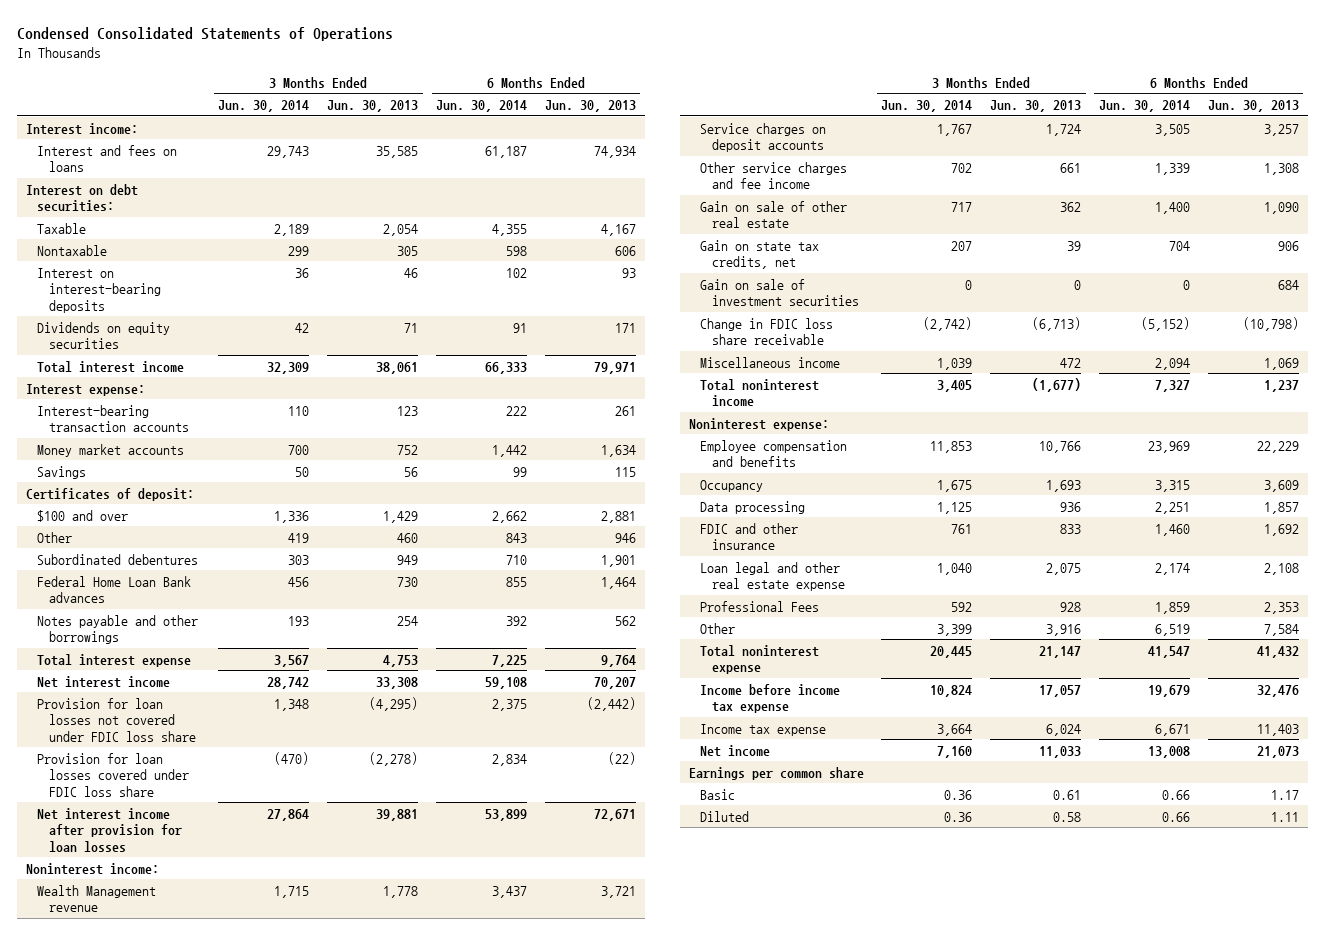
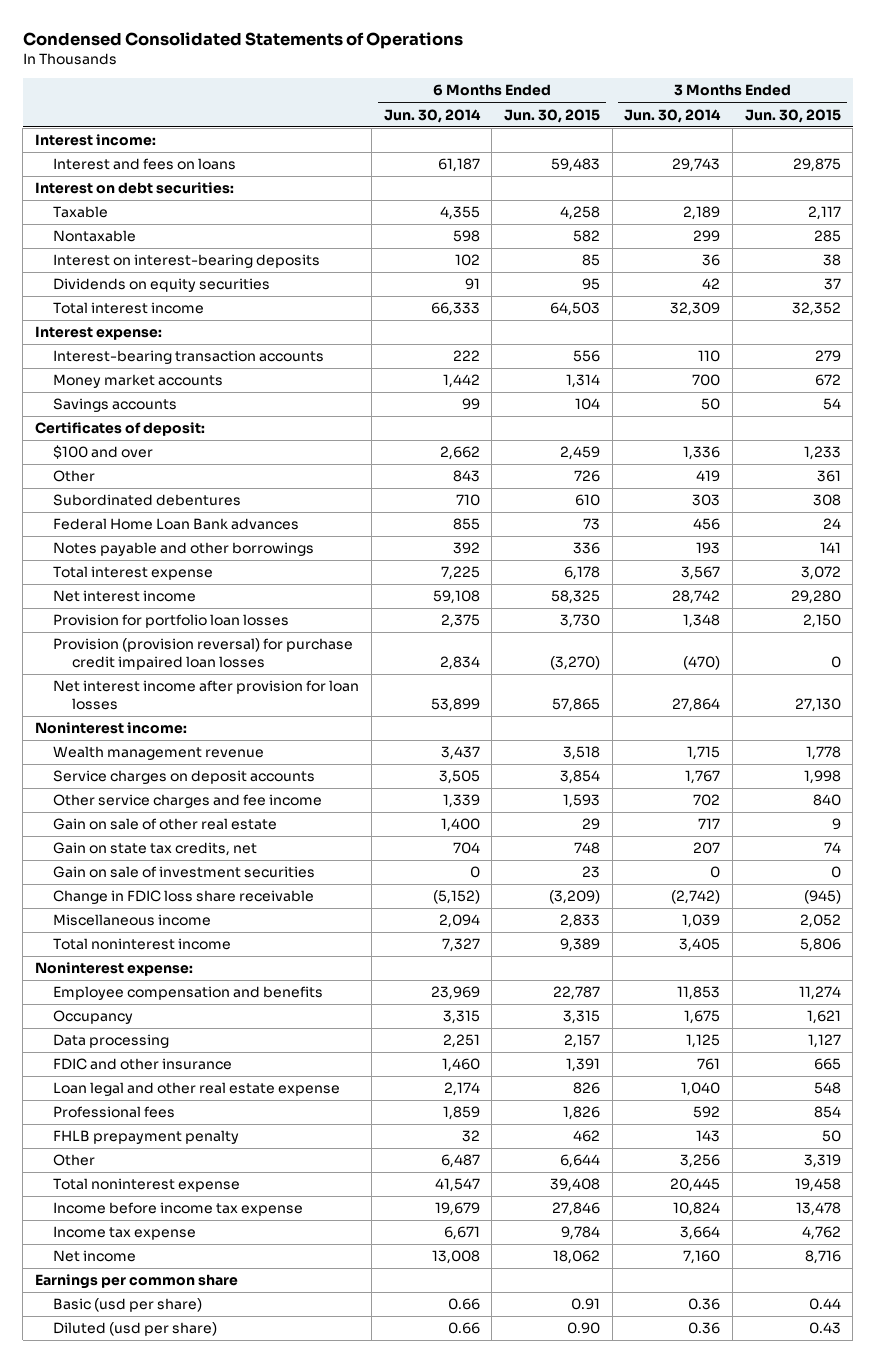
[327,99,419,112] Jun. 30, 2013 -> none
[544,99,636,112] Jun. 30, 2013 -> none
none -> [504,108,601,123] Jun. 30, 2015
none -> [744,108,841,123] Jun. 30, 2015
[37,465,87,479] Savings -> [53,398,178,413] Savings accounts
[37,697,196,742] Provision for loan losses not covered under FDIC loss share -> [53,614,290,629] Provision for portfolio loan losses
[37,752,189,797] Provision for loan losses covered under FDIC loss share -> [53,638,354,671] Provision (provision reversal) for purchase credit impaired loan losses
[37,884,157,913] Wealth Management revenue -> [53,746,265,761] Wealth management revenue
[700,600,820,612] Professional Fees -> [53,1106,176,1119] Professional fees
none -> [53,1130,240,1145] FHLB prepayment penalty
[937,623,973,636] 3,399 -> [680,1154,721,1169] 3,256
[1154,623,1190,636] 6,519 -> [440,1154,480,1169] 6,487
[700,788,736,800] Basic -> [53,1298,203,1313] Basic (usd per share)
[700,810,750,822] Diluted -> [53,1322,218,1337] Diluted (usd per share)

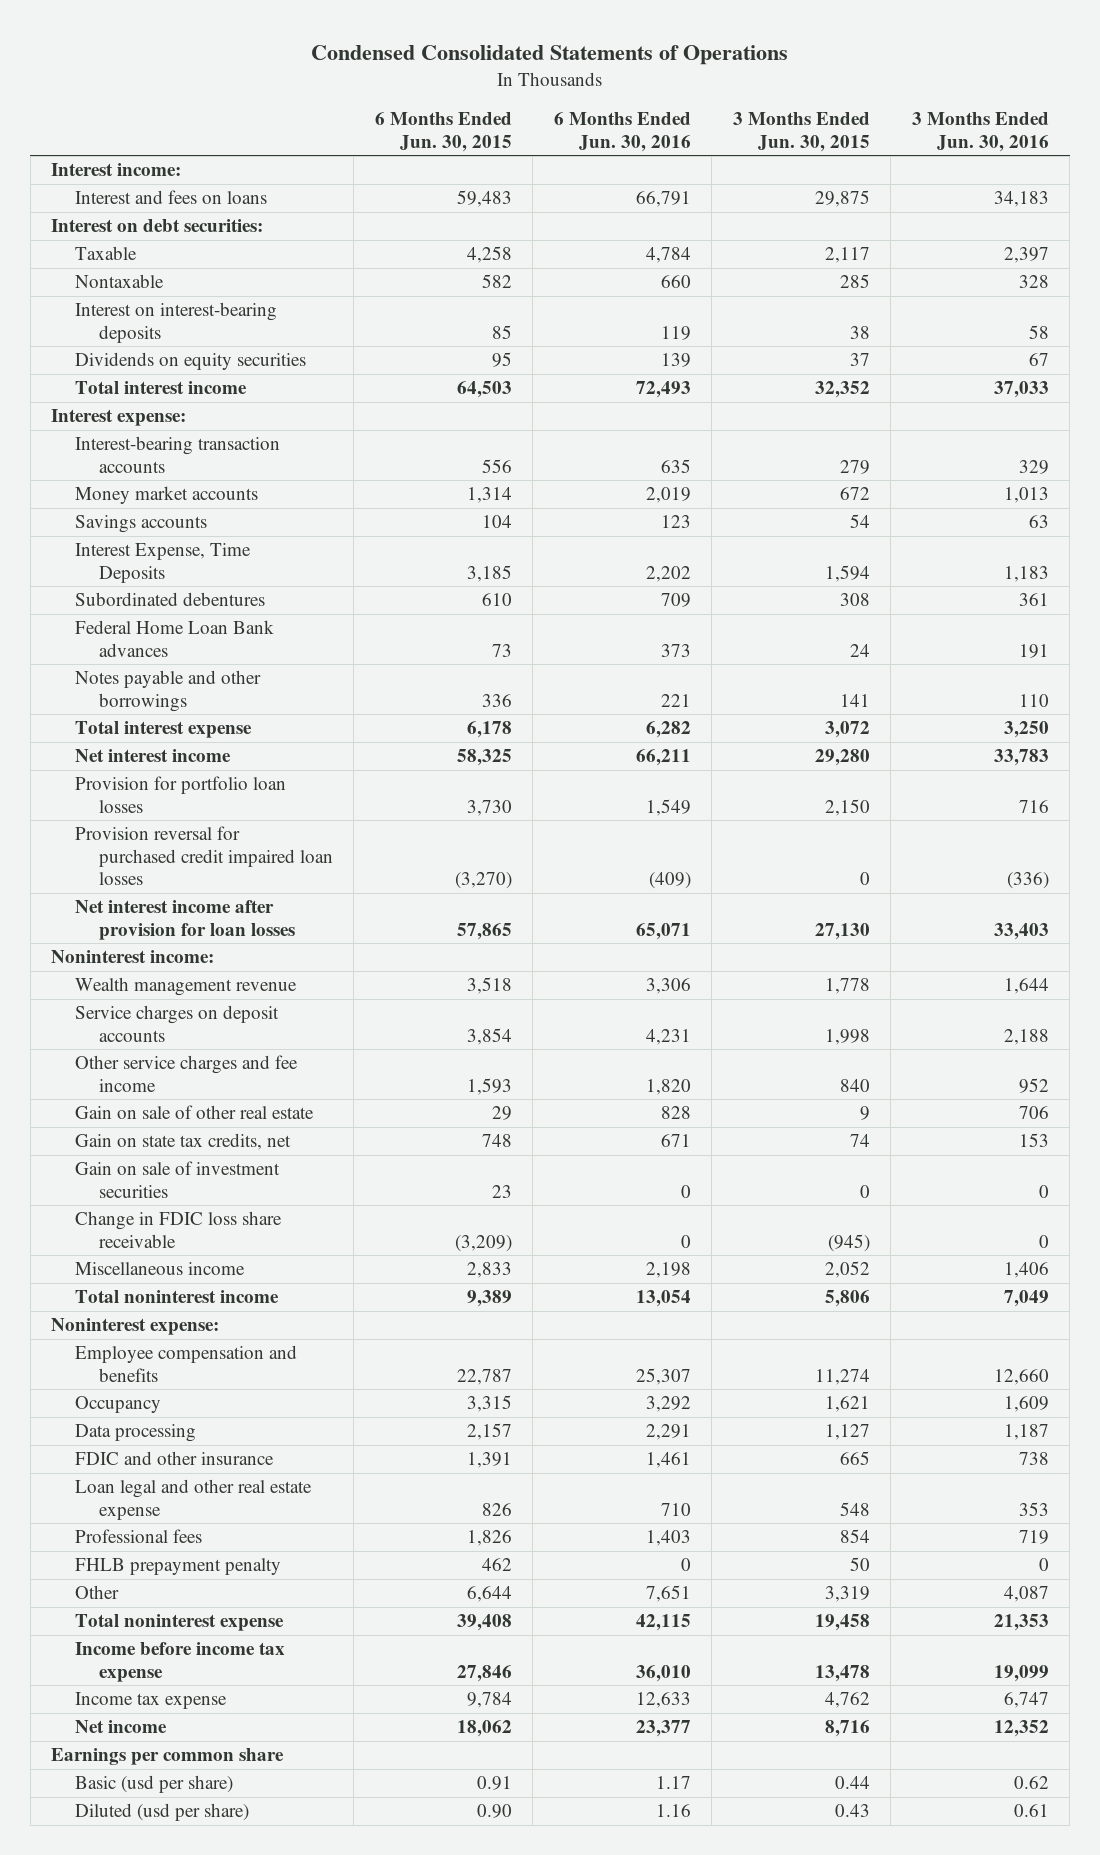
[383,108,481,123] Jun. 30, 2014 -> none
[624,108,722,123] Jun. 30, 2014 -> none
none -> [553,111,691,152] 6 Months Ended Jun. 30, 2016
none -> [911,111,1049,152] 3 Months Ended Jun. 30, 2016
[34,422,205,437] Certificates of deposit: -> none
[53,445,154,460] $100 and over -> none
[53,470,96,483] Other -> none
none -> [75,543,252,583] Interest Expense, Time Deposits
[53,638,354,671] Provision (provision reversal) for purchase credit impaired loan losses -> [75,826,333,886] Provision reversal for purchased credit impaired loan losses

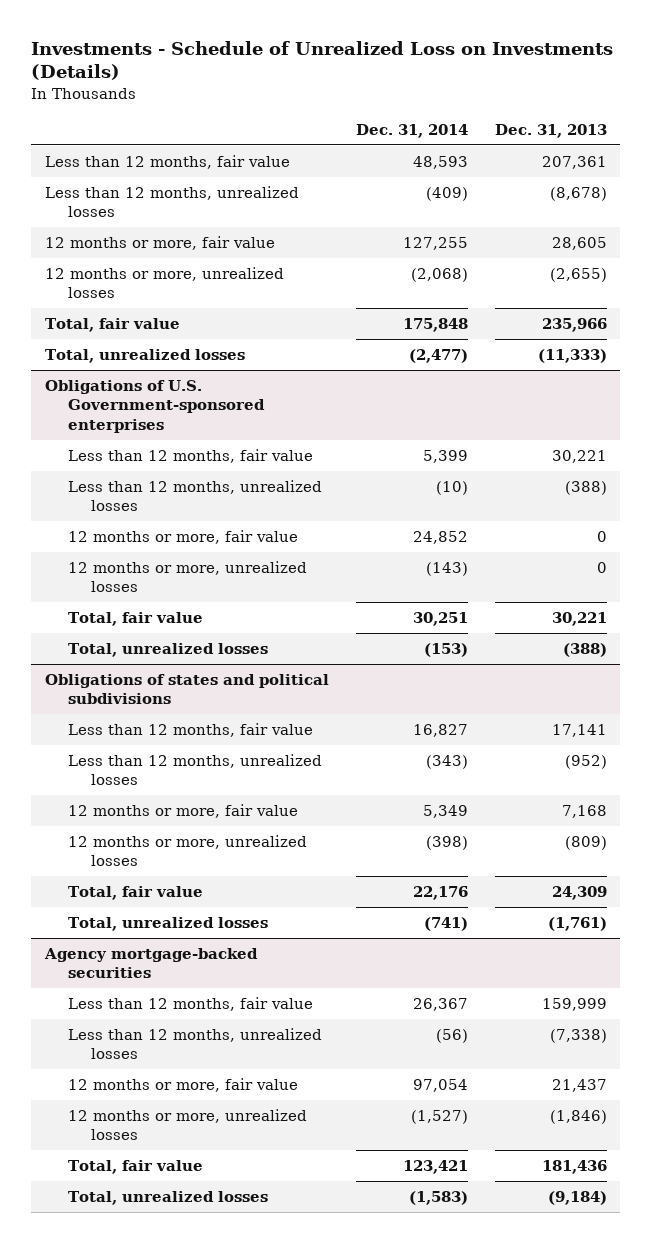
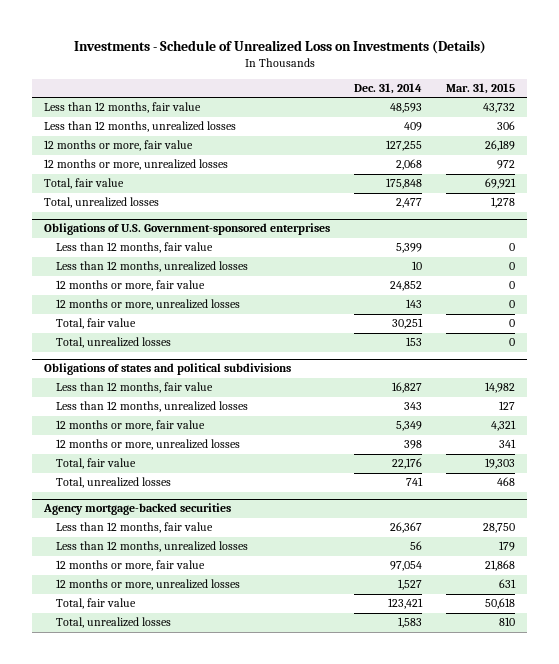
[494,123,607,138] Dec. 31, 2013 -> none
none -> [446,82,516,94] Mar. 31, 2015
[425,186,468,201] (409) -> [404,122,423,132] 409
[410,267,468,282] (2,068) -> [396,159,423,171] 2,068
[408,348,468,363] (2,477) -> [396,198,423,209] 2,477
[435,480,468,495] (10) -> [412,261,423,271] 10
[425,561,468,576] (143) -> [406,299,423,309] 143
[423,642,468,657] (153) -> [406,337,423,347] 153
[425,754,468,769] (343) -> [404,402,423,411] 343
[425,835,468,850] (398) -> [404,440,423,450] 398
[423,916,468,931] (741) -> [406,477,424,487] 741
[435,1028,468,1043] (56) -> [410,541,423,551] 56
[410,1109,468,1124] (1,527) -> [398,579,423,591] 1,527
[408,1190,468,1205] (1,583) -> [398,617,423,629] 1,583

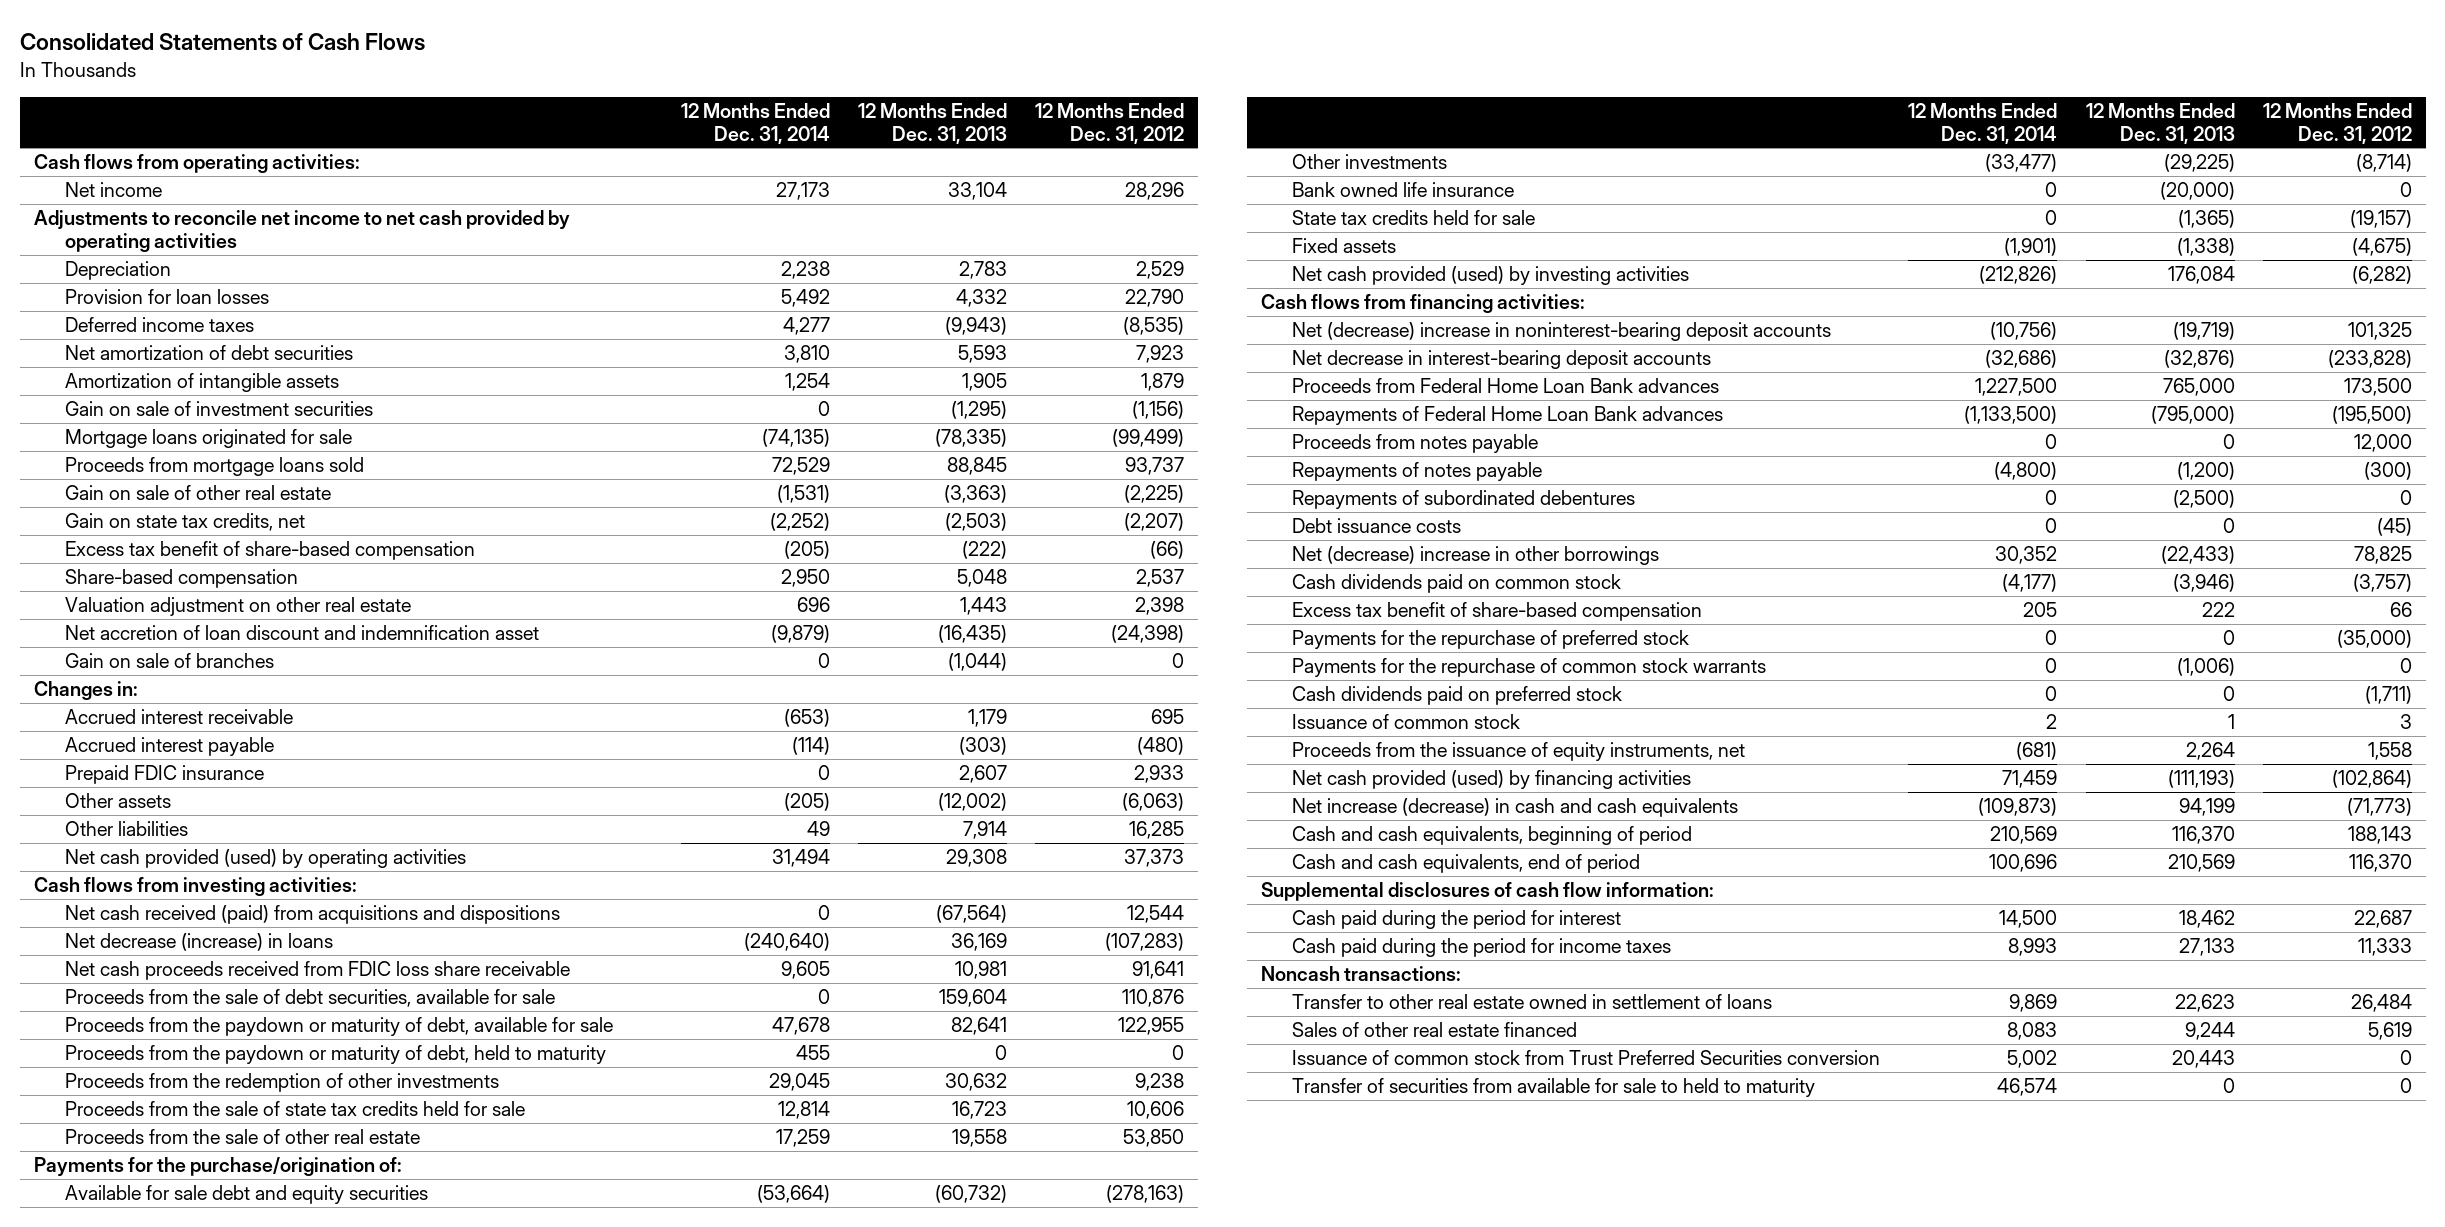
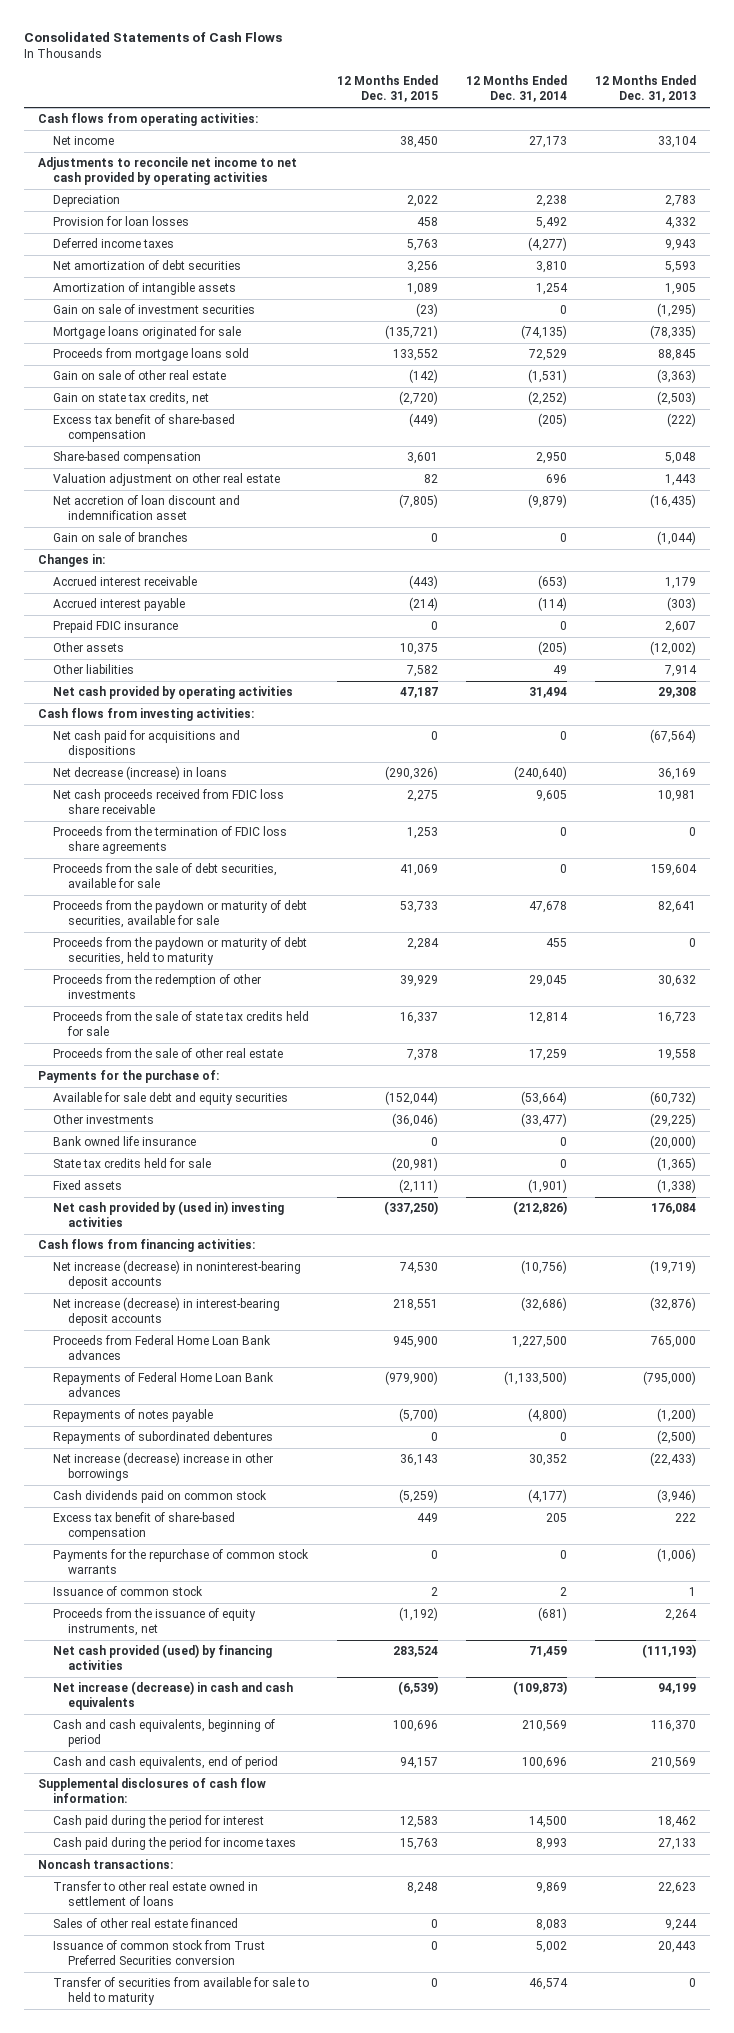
[1034,102,1184,144] 12 Months Ended Dec. 31, 2012 -> none
none -> [336,75,438,103] 12 Months Ended Dec. 31, 2015
[782,317,830,336] 4,277 -> [528,237,568,252] (4,277)
[944,317,1007,336] (9,943) -> [665,239,697,252] 9,943
[64,849,466,869] Net cash provided (used) by operating activities -> [52,686,293,700] Net cash provided by operating activities
[64,905,560,925] Net cash received (paid) from acquisitions and dispositions -> [52,730,240,759] Net cash paid for acquisitions and dispositions
none -> [52,826,287,855] Proceeds from the termination of FDIC loss share agreements
[64,1017,613,1037] Proceeds from the paydown or maturity of debt, available for sale -> [52,900,307,929] Proceeds from the paydown or maturity of debt securities, available for sale
[64,1045,606,1065] Proceeds from the paydown or maturity of debt, held to maturity -> [52,937,307,966] Proceeds from the paydown or maturity of debt securities, held to maturity
[33,1157,402,1177] Payments for the purchase/origination of: -> [37,1070,219,1084] Payments for the purchase of:
[1292,266,1690,286] Net cash provided (used) by investing activities -> [52,1201,284,1228] Net cash provided by (used in) investing activities
[1292,322,1832,342] Net (decrease) increase in noninterest-bearing deposit accounts -> [52,1260,301,1290] Net increase (decrease) in noninterest-bearing deposit accounts
[1292,350,1712,370] Net decrease in interest-bearing deposit accounts -> [52,1297,280,1327] Net increase (decrease) in interest-bearing deposit accounts
[1292,434,1539,454] Proceeds from notes payable -> none
[1292,518,1462,534] Debt issuance costs -> none
[1292,546,1660,566] Net (decrease) increase in other borrowings -> [52,1452,273,1482] Net increase (decrease) increase in other borrowings
[1292,630,1690,650] Payments for the repurchase of preferred stock -> none
[1292,686,1623,706] Cash dividends paid on preferred stock -> none

